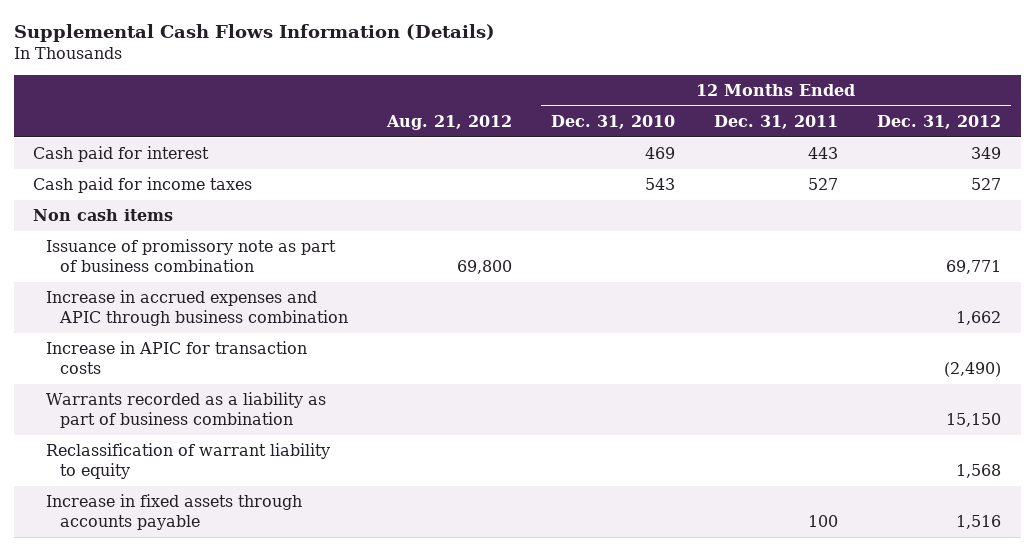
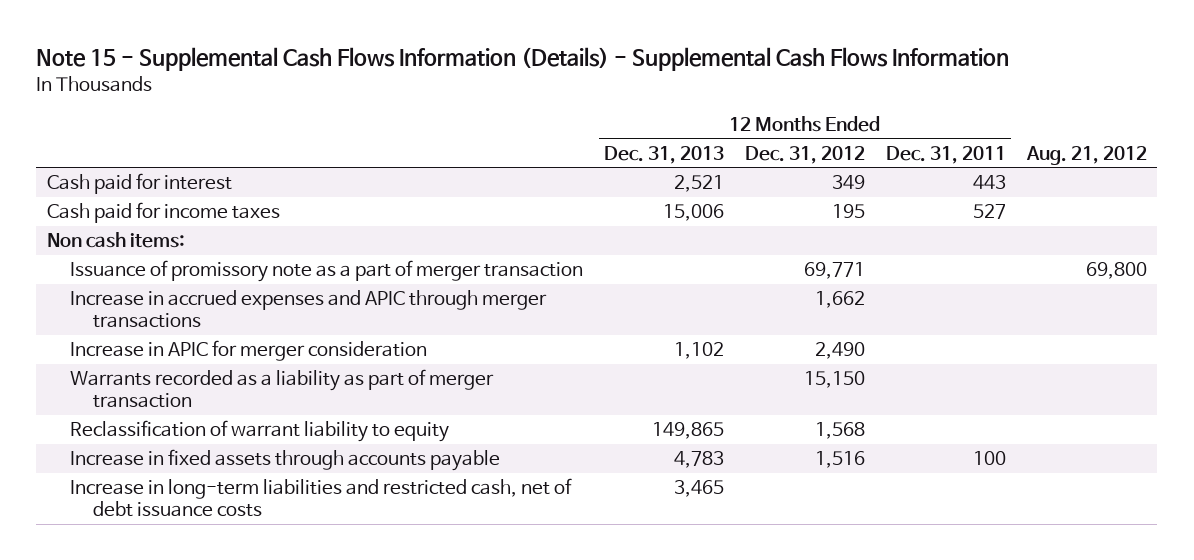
[13,23,495,42] Supplemental Cash Flows Information (Details) -> [36,47,1010,72] Note 15 - Supplemental Cash Flows Information (Details) - Supplemental Cash Flows Information
[550,114,675,129] Dec. 31, 2010 -> none
none -> [603,145,724,164] Dec. 31, 2013
[971,178,1002,191] 527 -> [831,204,865,219] 195
[33,209,174,222] Non cash items -> [46,232,185,249] Non cash items:
[46,239,337,273] Issuance of promissory note as part of business combination -> [69,260,583,283] Issuance of promissory note as a part of merger transaction
[46,290,348,327] Increase in accrued expenses and APIC through business combination -> [69,290,547,328] Increase in accrued expenses and APIC through merger transactions
[46,341,308,375] Increase in APIC for transaction costs -> [69,340,427,362] Increase in APIC for merger consideration
[944,362,1002,378] (2,490) -> [814,342,865,360] 2,490
[46,392,327,429] Warrants recorded as a liability as part of business combination -> [69,369,494,408] Warrants recorded as a liability as part of merger transaction
none -> [69,478,572,517] Increase in long-term liabilities and restricted cash, net of debt issuance costs

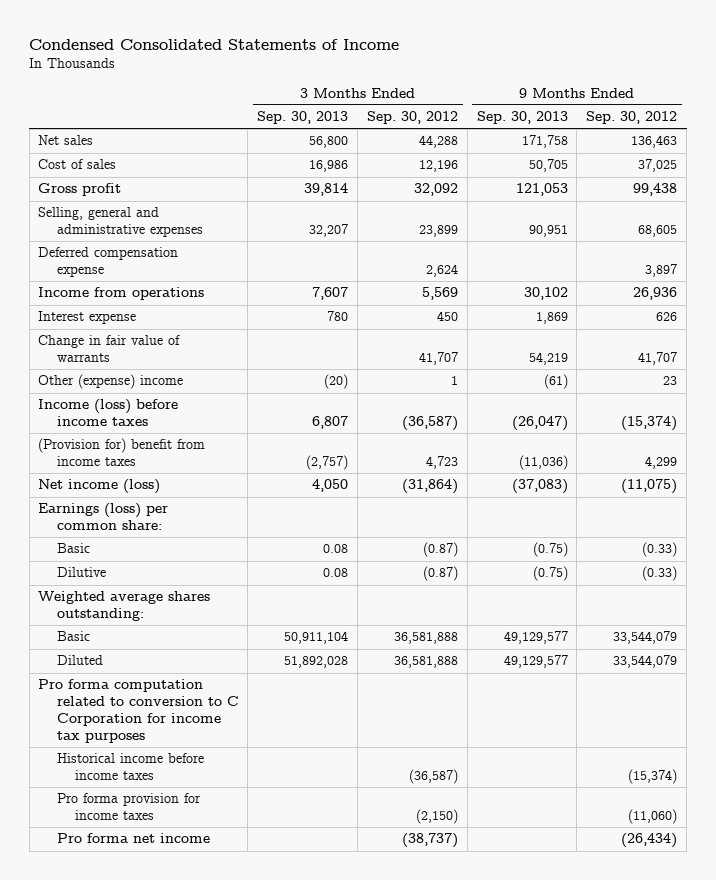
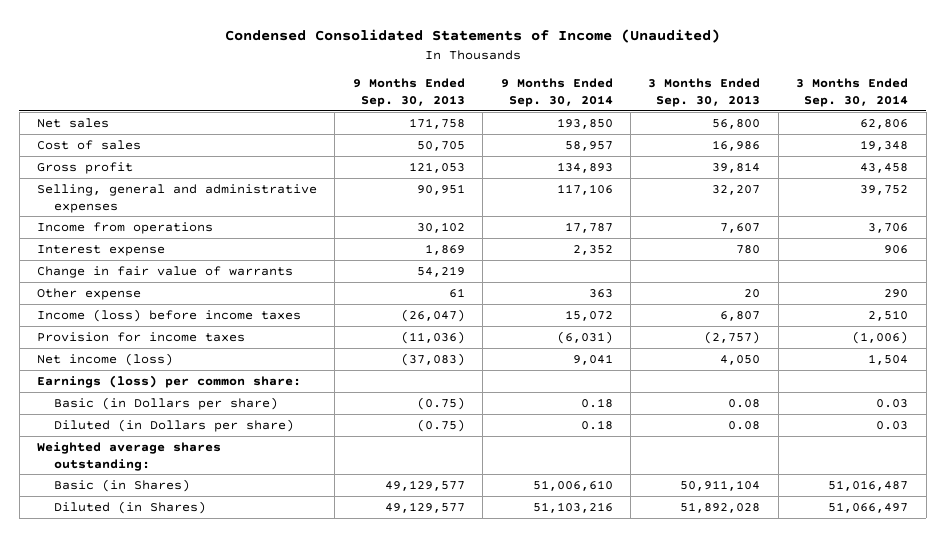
[29,38,400,50] Condensed Consolidated Statements of Income -> [224,29,720,44] Condensed Consolidated Statements of Income (Unaudited)
[366,111,458,125] Sep. 30, 2012 -> none
[586,111,678,125] Sep. 30, 2012 -> none
none -> [500,78,613,108] 9 Months Ended Sep. 30, 2014
none -> [796,78,909,108] 3 Months Ended Sep. 30, 2014
[38,247,179,278] Deferred compensation expense -> none
[38,374,184,390] Other (expense) income -> [37,287,142,300] Other expense
[324,374,349,390] (20) -> [744,288,761,298] 20
[543,374,568,390] (61) -> [448,287,465,298] 61
[38,438,206,467] (Provision for) benefit from income taxes -> [37,331,246,342] Provision for income taxes
[56,543,90,554] Basic -> [54,396,279,410] Basic (in Dollars per share)
[56,567,106,578] Dilutive -> [54,418,295,432] Diluted (in Dollars per share)
[38,679,239,743] Pro forma computation related to conversion to C Corporation for income tax purposes -> none
[56,753,204,781] Historical income before income taxes -> none
[56,793,201,821] Pro forma provision for income taxes -> none
[56,833,210,844] Pro forma net income -> none
[56,631,90,642] Basic -> [54,478,191,492] Basic (in Shares)
[56,655,103,666] Diluted -> [54,500,207,514] Diluted (in Shares)

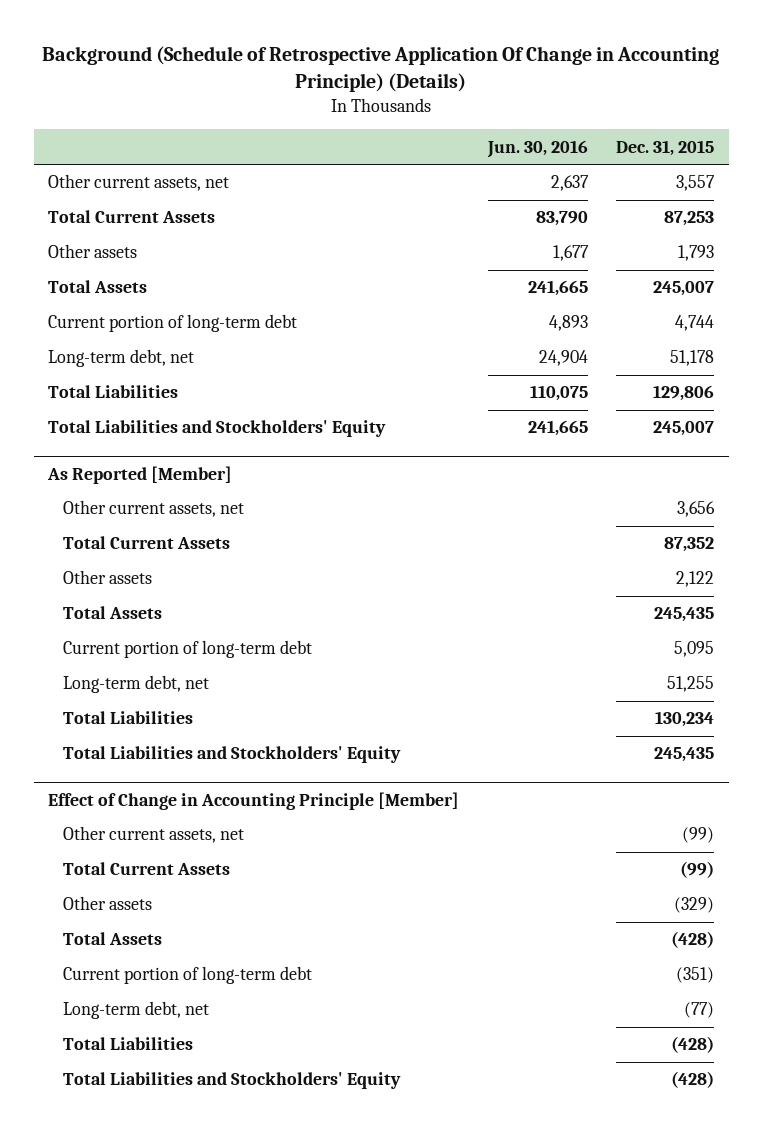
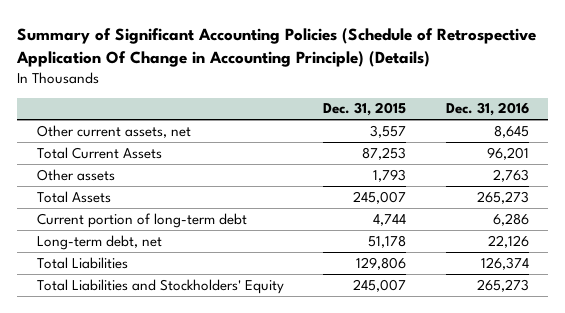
[42,46,720,93] Background (Schedule of Retrospective Application Of Change in Accounting Principle) (Details) -> [15,27,536,67] Summary of Significant Accounting Policies (Schedule of Retrospective Application Of Change in Accounting Principle) (Details)
[486,139,588,158] Jun. 30, 2016 -> none
none -> [445,102,529,117] Dec. 31, 2016
[47,465,233,484] As Reported [Member] -> none
[62,500,244,518] Other current assets, net -> none
[62,536,230,550] Total Current Assets -> none
[62,570,152,585] Other assets -> none
[62,606,162,620] Total Assets -> none
[62,640,312,659] Current portion of long-term debt -> none
[62,675,209,694] Long-term debt, net -> none
[62,711,193,725] Total Liabilities -> none
[62,746,401,764] Total Liabilities and Stockholders' Equity -> none
[48,791,460,810] Effect of Change in Accounting Principle [Member] -> none
[62,826,244,844] Other current assets, net -> none
[62,862,230,876] Total Current Assets -> none
[62,896,152,911] Other assets -> none
[62,932,162,946] Total Assets -> none
[62,966,312,985] Current portion of long-term debt -> none
[62,1001,209,1020] Long-term debt, net -> none
[62,1037,193,1051] Total Liabilities -> none
[62,1072,401,1090] Total Liabilities and Stockholders' Equity -> none

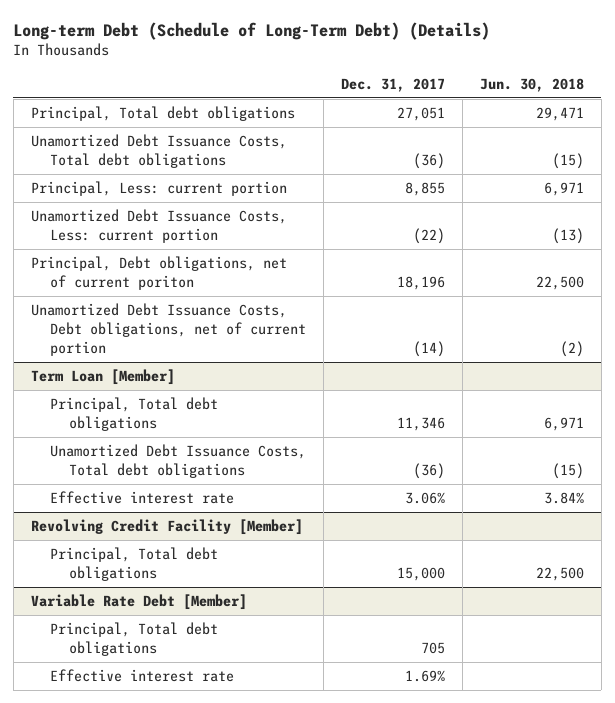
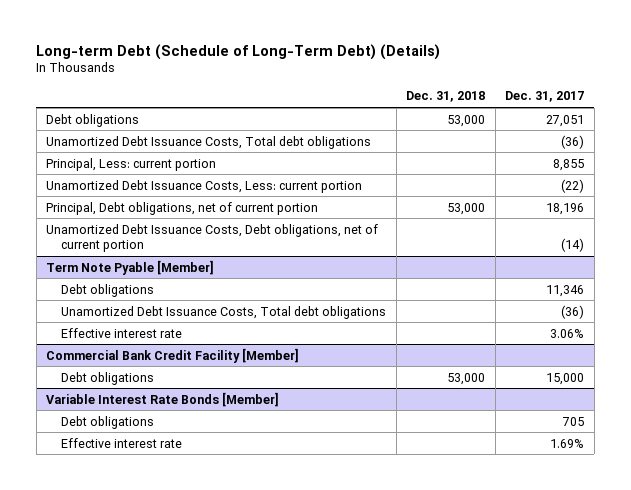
[479,77,584,92] Jun. 30, 2018 -> none
none -> [406,91,486,103] Dec. 31, 2018
[30,106,295,122] Principal, Total debt obligations -> [46,113,140,127] Debt obligations
[30,256,287,290] Principal, Debt obligations, net of current poriton -> [46,201,319,215] Principal, Debt obligations, net of current portion
[30,369,175,386] Term Loan [Member] -> [46,259,215,275] Term Note Pyable [Member]
[49,397,218,431] Principal, Total debt obligations -> [61,283,155,297] Debt obligations
[30,519,303,536] Revolving Credit Facility [Member] -> [46,347,300,363] Commercial Bank Credit Facility [Member]
[49,547,218,581] Principal, Total debt obligations -> [61,371,155,385] Debt obligations
[30,594,247,611] Variable Rate Debt [Member] -> [46,391,280,407] Variable Interest Rate Bonds [Member]
[49,622,218,656] Principal, Total debt obligations -> [61,415,155,429] Debt obligations

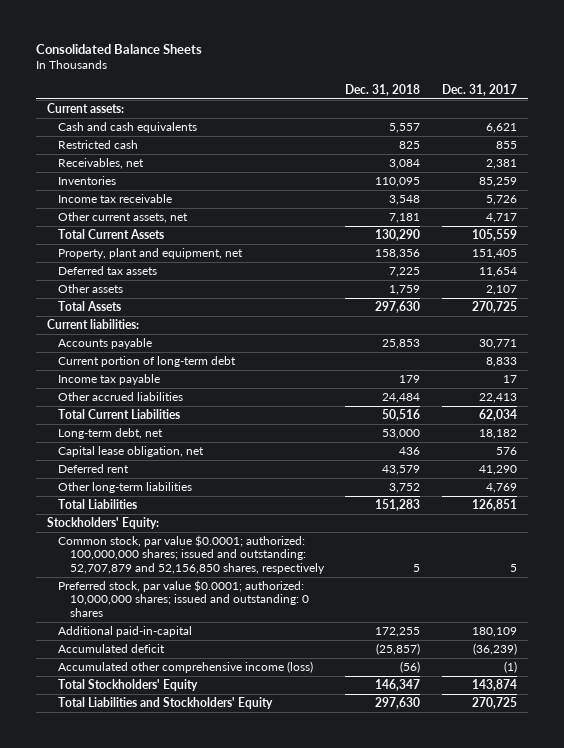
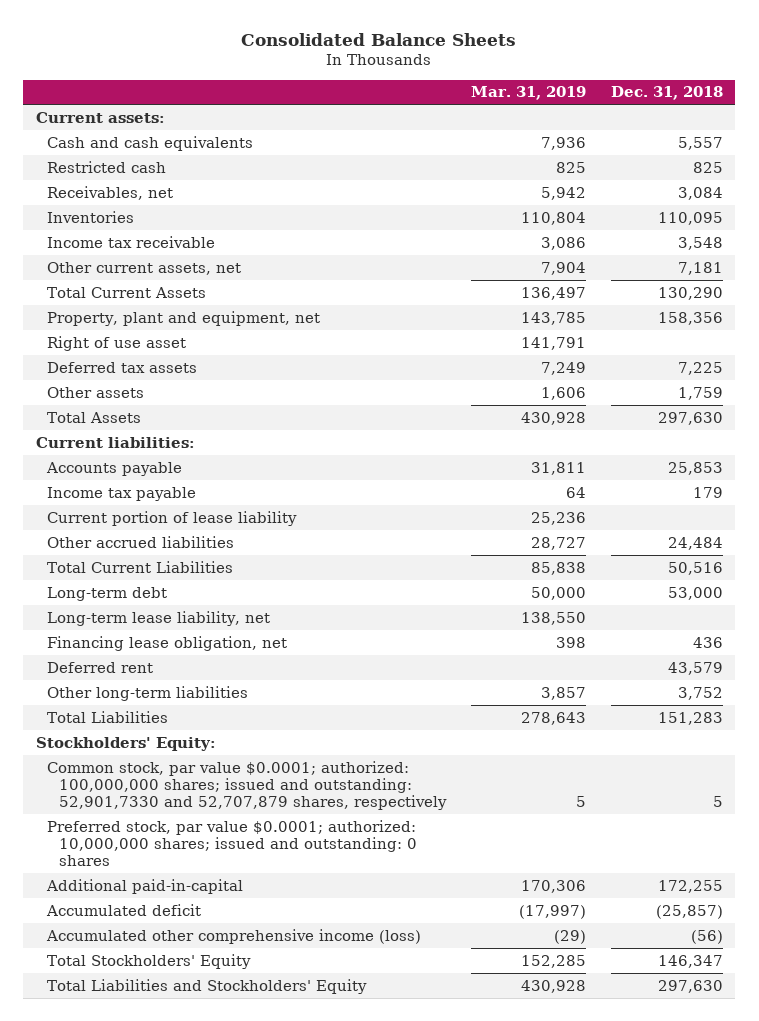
[442,83,518,96] Dec. 31, 2017 -> none
none -> [471,86,587,101] Mar. 31, 2019
none -> [47,335,187,351] Right of use asset
[58,356,237,368] Current portion of long-term debt -> none
none -> [47,510,298,526] Current portion of lease liability
[58,428,164,440] Long-term debt, net -> [47,586,168,601] Long-term debt
none -> [47,610,271,626] Long-term lease liability, net
[58,446,205,458] Capital lease obligation, net -> [47,635,288,651] Financing lease obligation, net
[58,535,325,574] Common stock, par value $0.0001; authorized: 100,000,000 shares; issued and outstanding: 52,707,879 and 52,156,850 shares, respectively -> [47,760,448,811] Common stock, par value $0.0001; authorized: 100,000,000 shares; issued and outstanding: 52,901,7330 and 52,707,879 shares, respectively

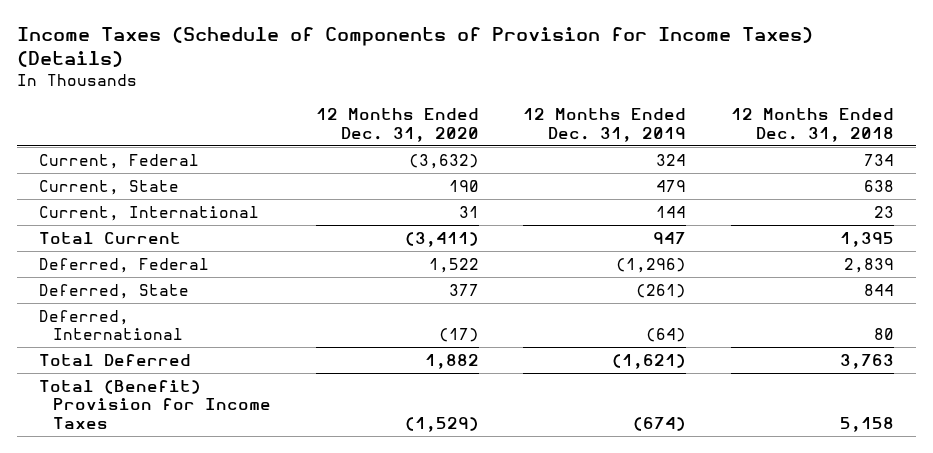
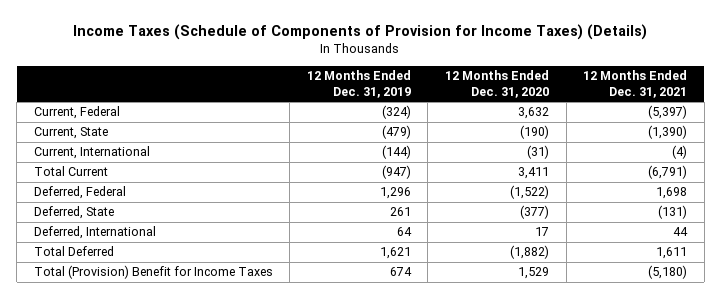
[730,108,894,142] 12 Months Ended Dec. 31, 2018 -> none
none -> [583,70,688,99] 12 Months Ended Dec. 31, 2021
[408,153,479,169] (3,632) -> [518,107,550,120] 3,632
[656,153,687,166] 324 -> [381,105,411,120] (324)
[448,179,479,192] 190 -> [520,125,550,140] (190)
[656,179,687,192] 479 -> [381,125,411,140] (479)
[458,205,479,218] 31 -> [527,145,550,160] (31)
[656,205,687,218] 144 -> [381,145,411,160] (144)
[404,231,479,247] (3,411) -> [518,167,550,180] 3,411
[653,231,687,244] 947 -> [381,165,411,180] (947)
[428,257,479,273] 1,522 -> [510,185,550,200] (1,522)
[616,257,687,273] (1,296) -> [379,187,411,200] 1,296
[448,283,479,296] 377 -> [520,205,550,220] (377)
[636,283,687,298] (261) -> [389,207,411,217] 261
[438,328,479,343] (17) -> [535,227,550,237] 17
[646,328,687,343] (64) -> [396,227,412,237] 64
[424,353,479,369] 1,882 -> [510,245,550,260] (1,882)
[612,353,687,369] (1,621) -> [379,247,411,260] 1,621
[39,379,272,429] Total (Benefit) Provision for Income Taxes -> [33,265,273,280] Total (Provision) Benefit for Income Taxes
[404,416,479,432] (1,529) -> [518,267,550,280] 1,529
[633,416,687,431] (674) -> [389,267,412,277] 674

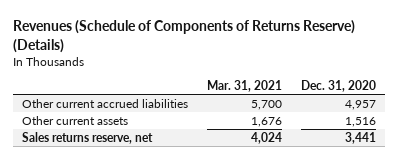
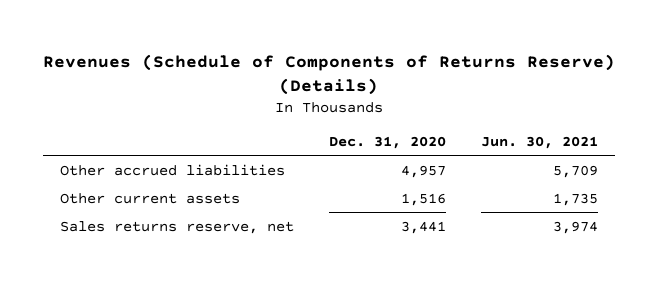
[207,80,283,93] Mar. 31, 2021 -> none
none -> [480,135,598,149] Jun. 30, 2021
[22,98,189,108] Other current accrued liabilities -> [60,163,286,176] Other accrued liabilities

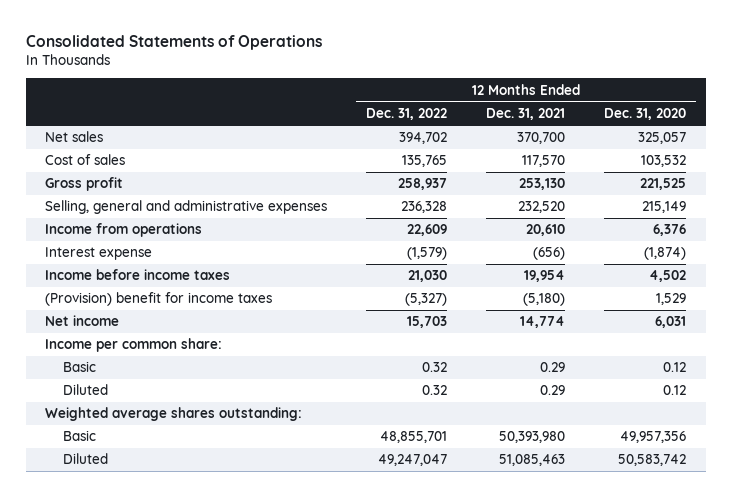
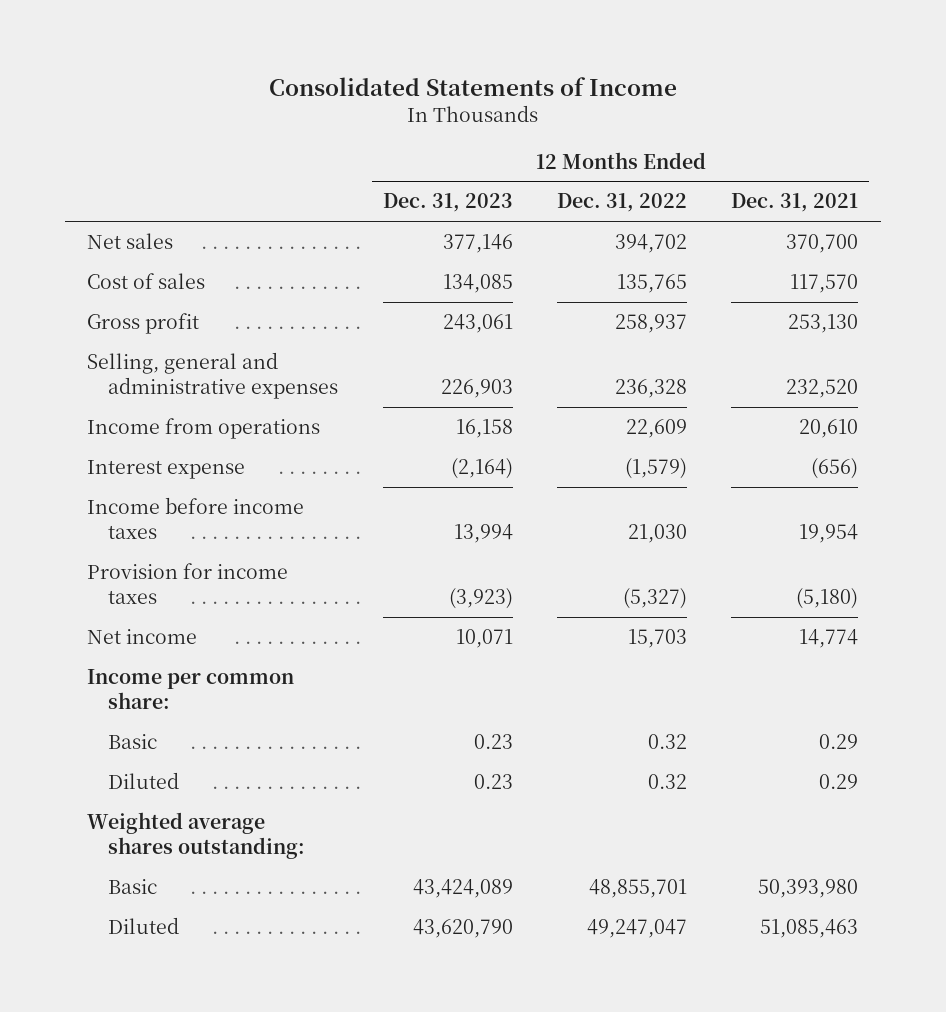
[25,34,322,50] Consolidated Statements of Operations -> [268,76,677,96] Consolidated Statements of Income
[604,108,687,121] Dec. 31, 2020 -> none
none -> [382,193,513,213] Dec. 31, 2023
[45,292,273,307] (Provision) benefit for income taxes -> [87,563,289,604] Provision for income taxes

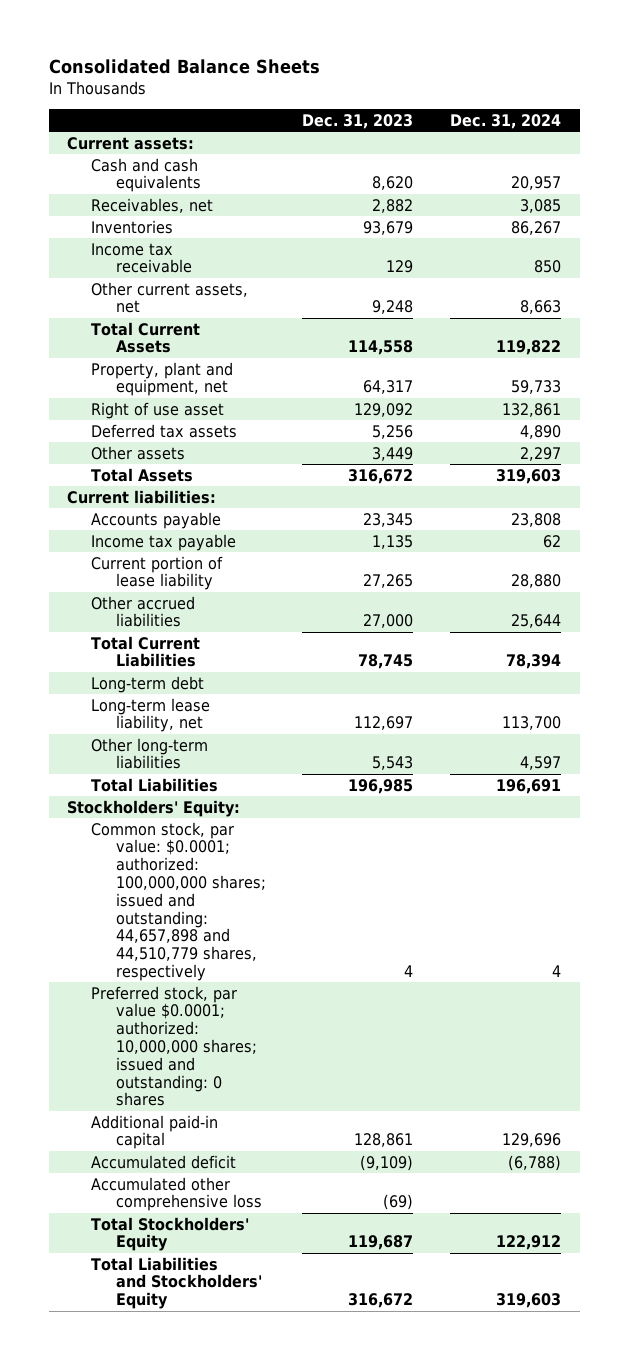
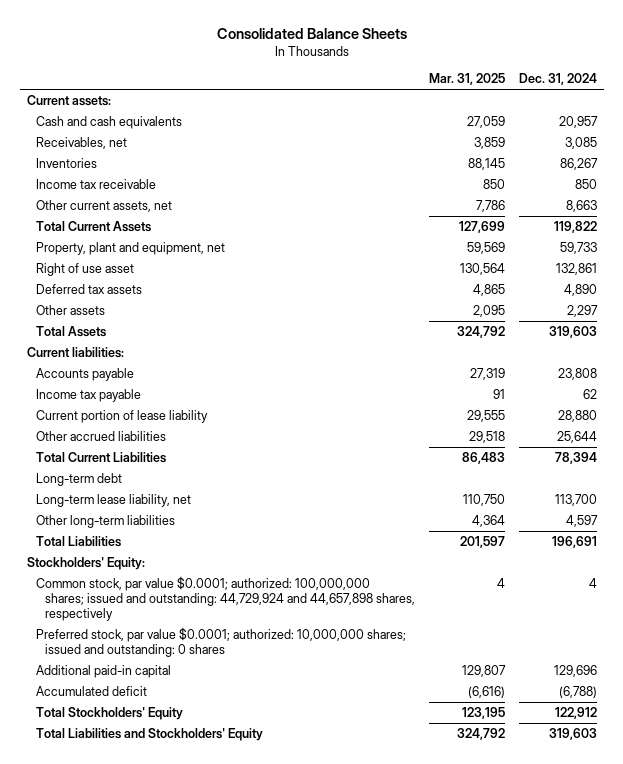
[302,113,414,129] Dec. 31, 2023 -> none
none -> [428,73,505,86] Mar. 31, 2025
[91,821,266,981] Common stock, par value: $0.0001; authorized: 100,000,000 shares; issued and outstanding: 44,657,898 and 44,510,779 shares, respectively -> [35,576,415,621] Common stock, par value $0.0001; authorized: 100,000,000 shares; issued and outstanding: 44,729,924 and 44,657,898 shares, respectively
[91,1176,262,1212] Accumulated other comprehensive loss -> none

